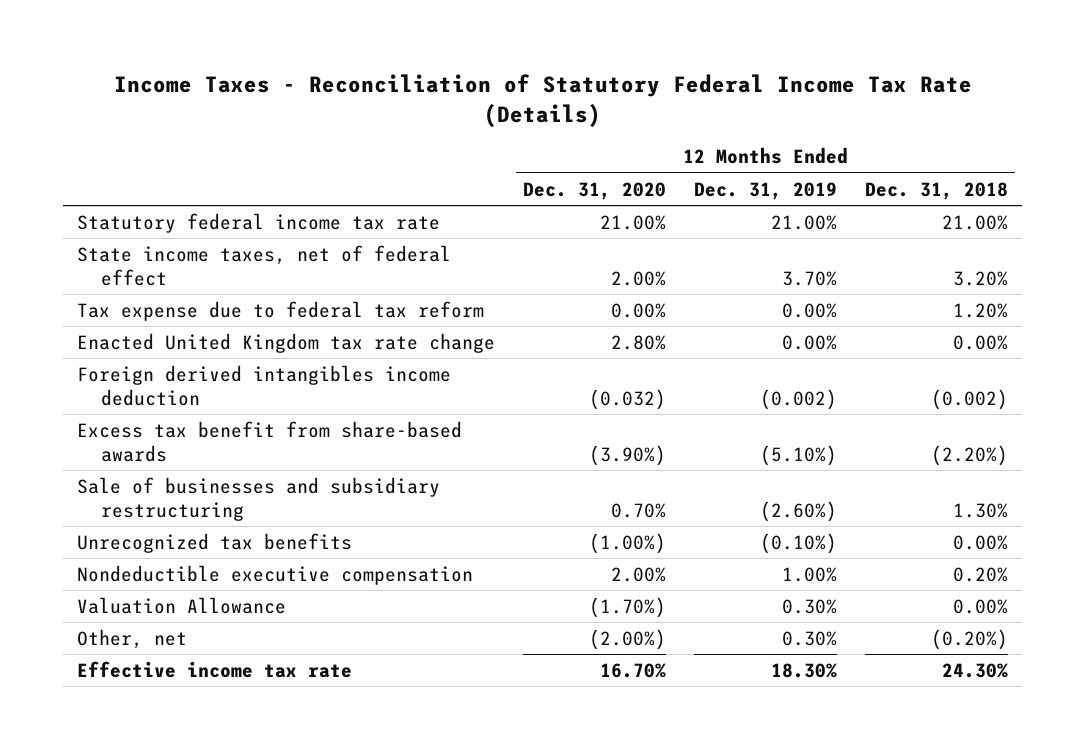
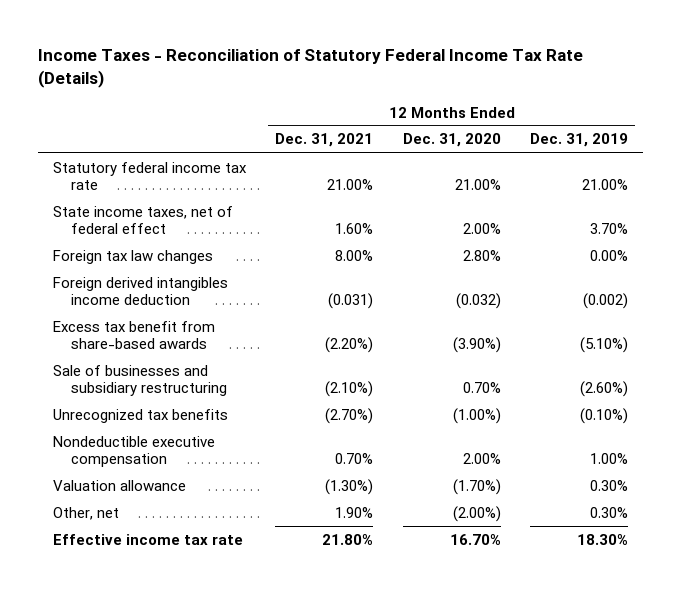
[865,181,1009,200] Dec. 31, 2018 -> none
none -> [275,133,374,148] Dec. 31, 2021
[77,300,485,321] Tax expense due to federal tax reform -> none
[77,332,496,353] Enacted United Kingdom tax rate change -> [52,249,213,264] Foreign tax law changes
[77,596,287,614] Valuation Allowance -> [52,479,186,491] Valuation allowance

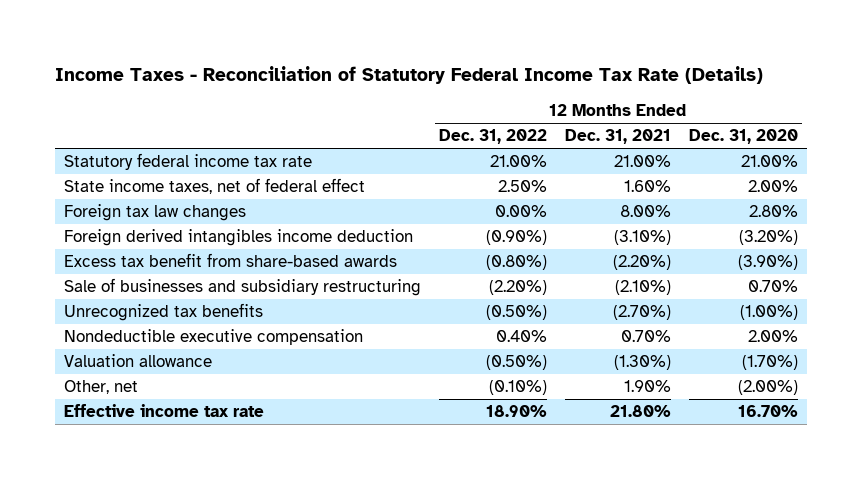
[530,133,629,148] Dec. 31, 2019 -> none
none -> [439,129,548,145] Dec. 31, 2022
[328,292,374,309] (0.031) -> [613,230,671,246] (3.10%)
[455,292,501,309] (0.032) -> [738,230,798,246] (3.20%)

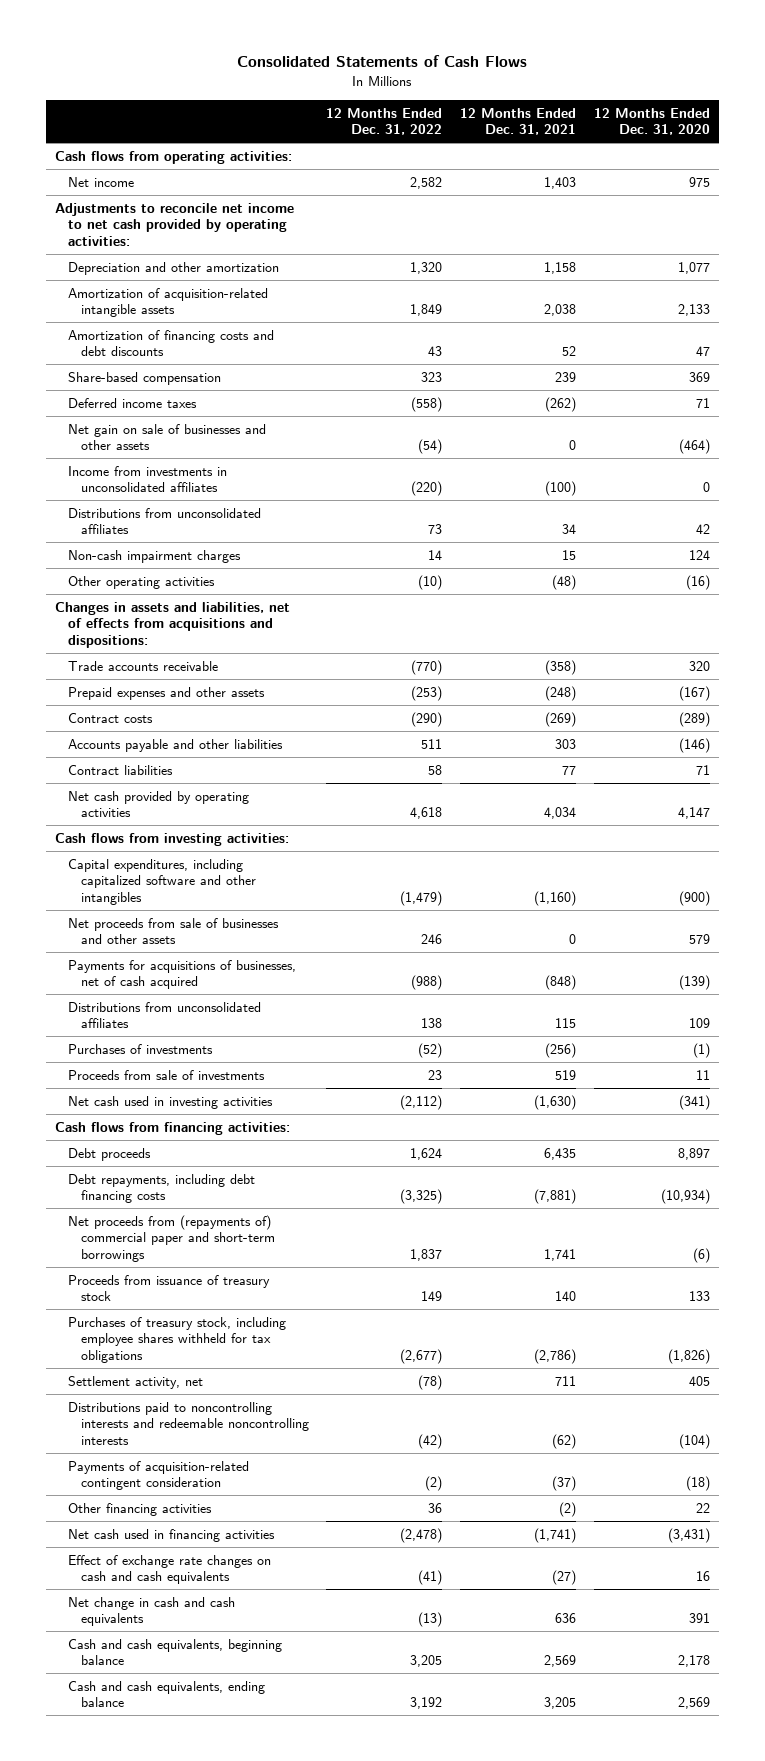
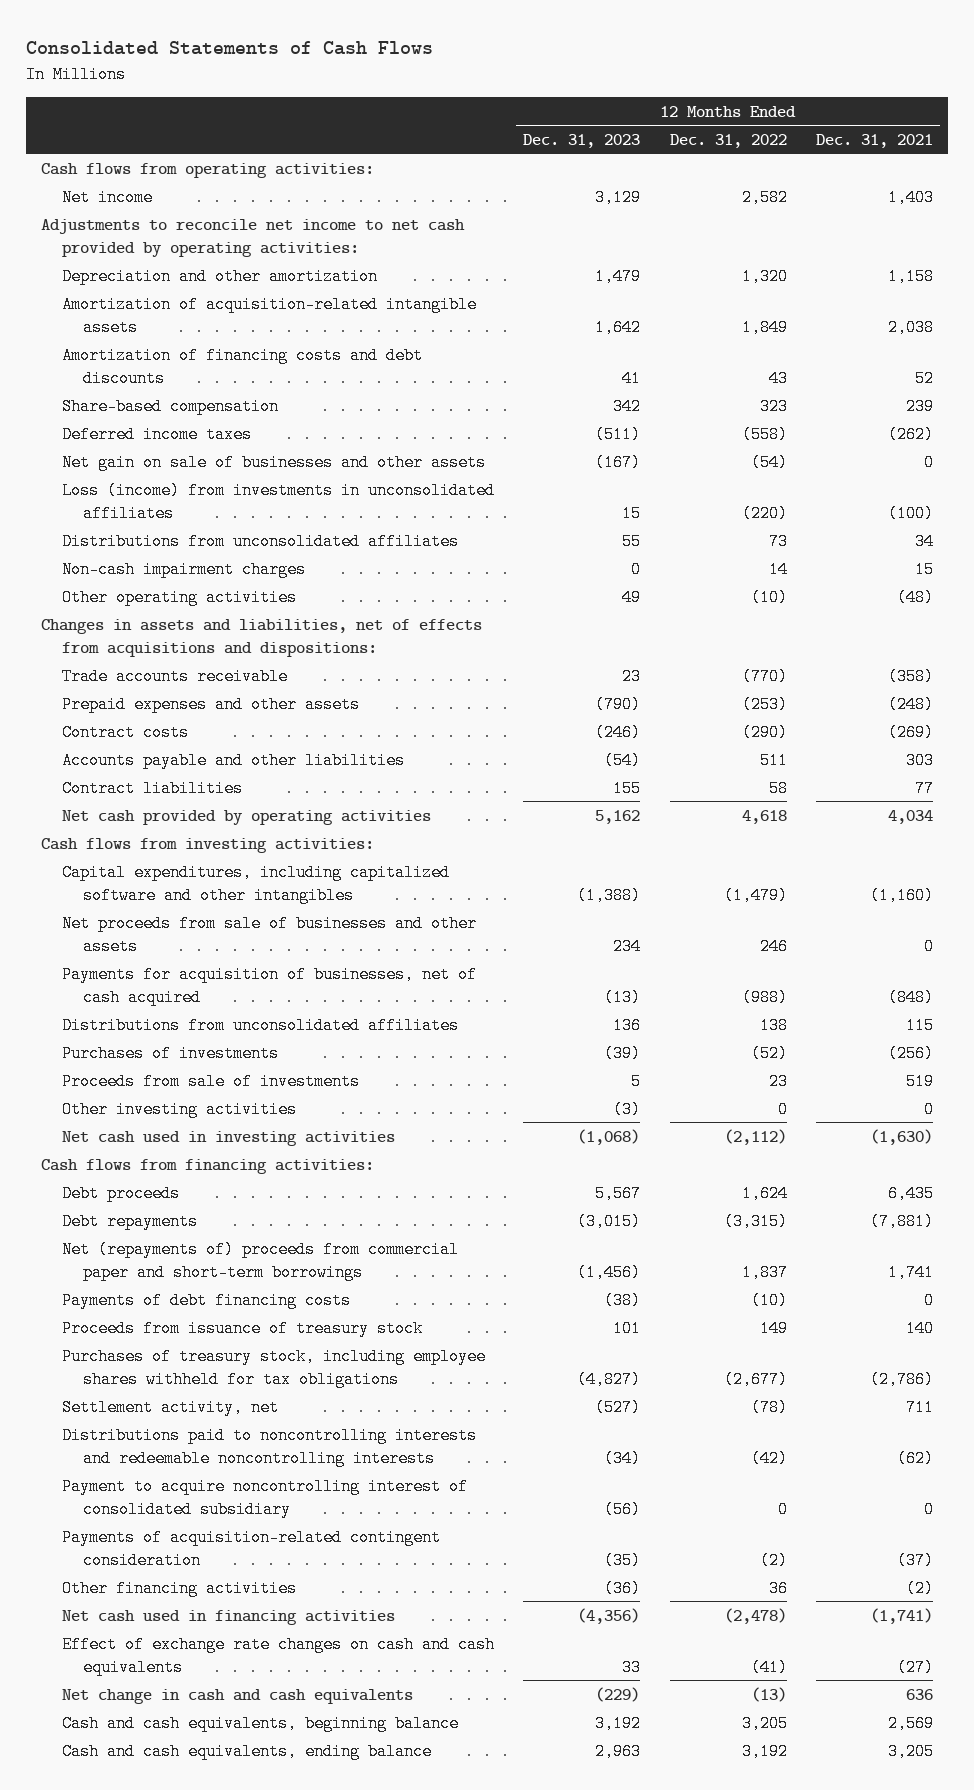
[594,107,711,136] 12 Months Ended Dec. 31, 2020 -> none
none -> [523,133,641,148] Dec. 31, 2023
[67,465,227,493] Income from investments in unconsolidated affiliates -> [62,481,496,522] Loss (income) from investments in unconsolidated affiliates
[67,959,296,990] Payments for acquisitions of businesses, net of cash acquired -> [62,965,478,1006] Payments for acquisition of businesses, net of cash acquired
none -> [62,1100,298,1118] Other investing activities
[67,1173,255,1204] Debt repayments, including debt financing costs -> [62,1212,199,1230] Debt repayments
[400,1189,443,1205] (3,325) -> [723,1212,788,1230] (3,315)
[67,1214,275,1262] Net proceeds from (repayments of) commercial paper and short-term borrowings -> [62,1240,460,1281] Net (repayments of) proceeds from commercial paper and short-term borrowings
none -> [62,1291,352,1309] Payments of debt financing costs
none -> [62,1477,469,1518] Payment to acquire noncontrolling interest of consolidated subsidiary

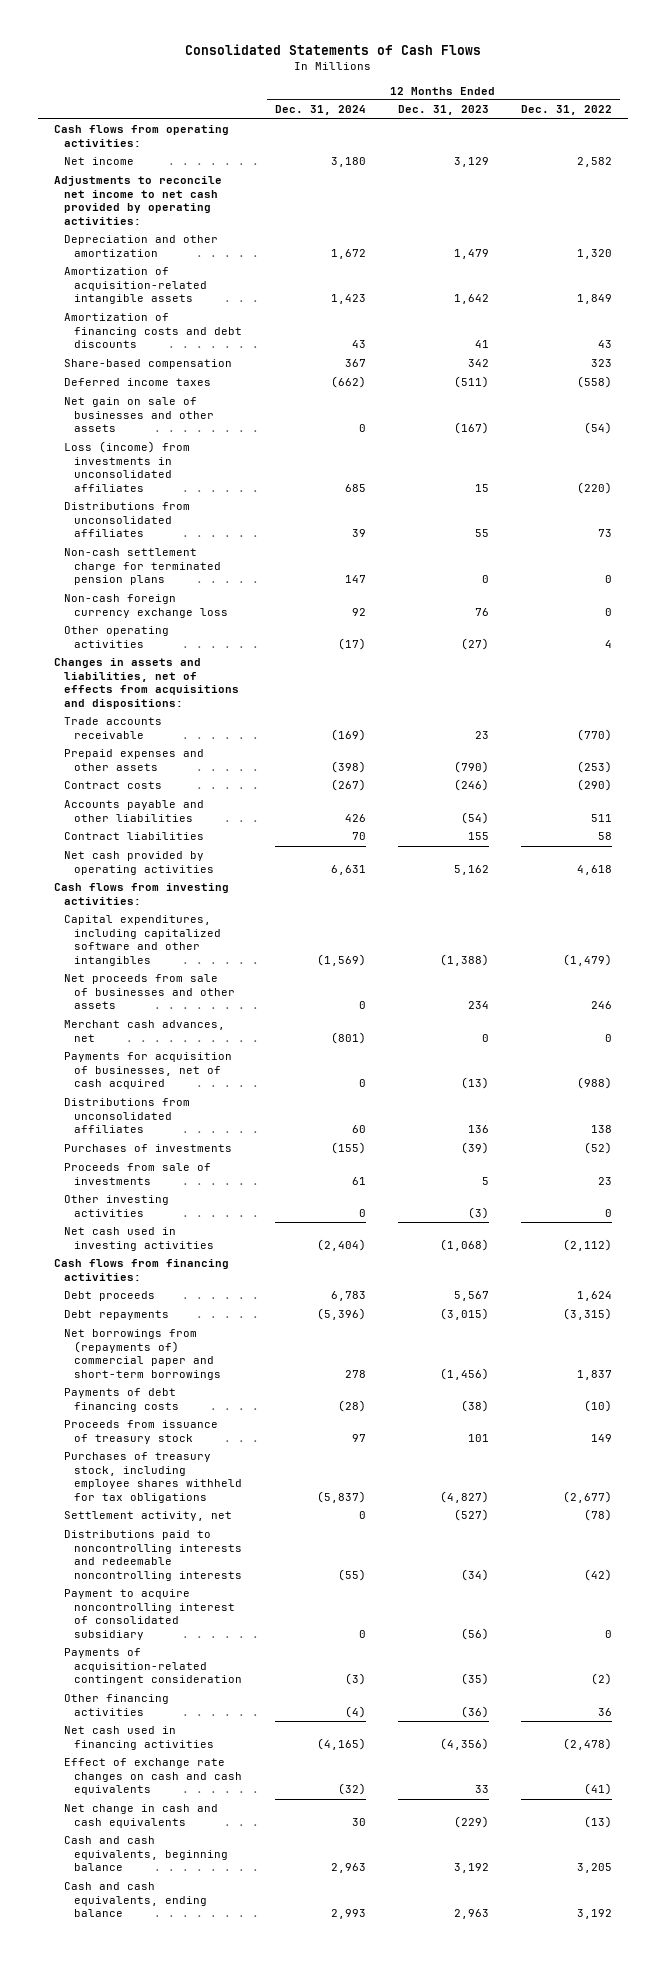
[815,133,933,148] Dec. 31, 2021 -> none
none -> [274,105,366,116] Dec. 31, 2024
[62,560,307,578] Non-cash impairment charges -> none
none -> [64,548,222,586] Non-cash settlement charge for terminated pension plans
none -> [64,594,229,618] Non-cash foreign currency exchange loss
[622,588,642,606] 49 -> [460,637,489,650] (27)
[750,588,788,606] (10) -> [604,639,612,648] 4
none -> [64,1020,226,1042] Merchant cash advances, net
[62,1240,460,1281] Net (repayments of) proceeds from commercial paper and short-term borrowings -> [64,1329,222,1380] Net borrowings from (repayments of) commercial paper and short-term borrowings

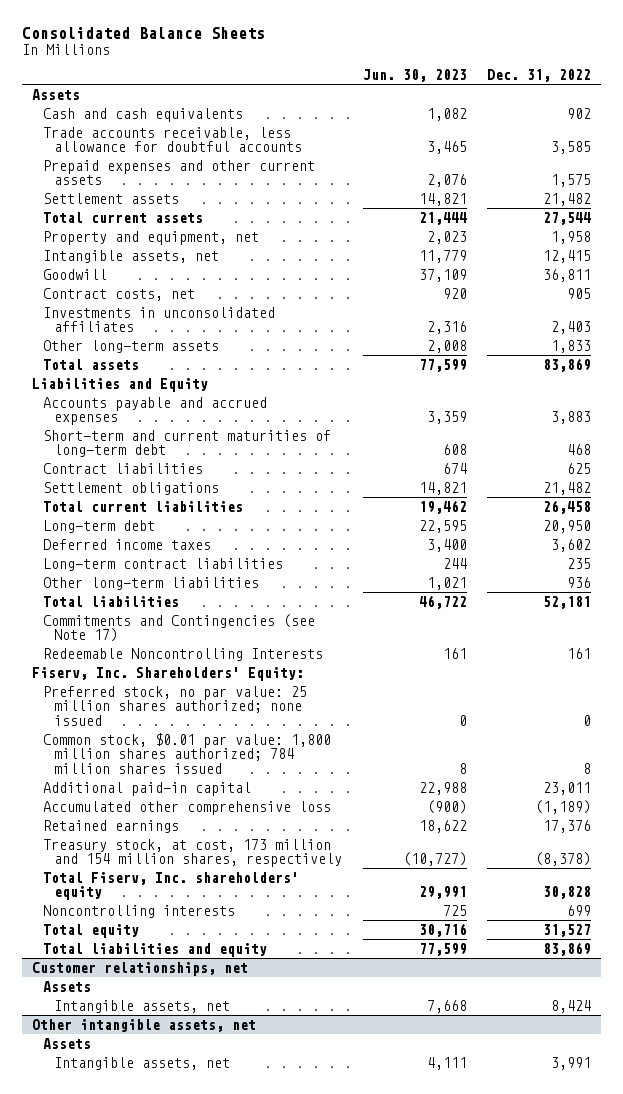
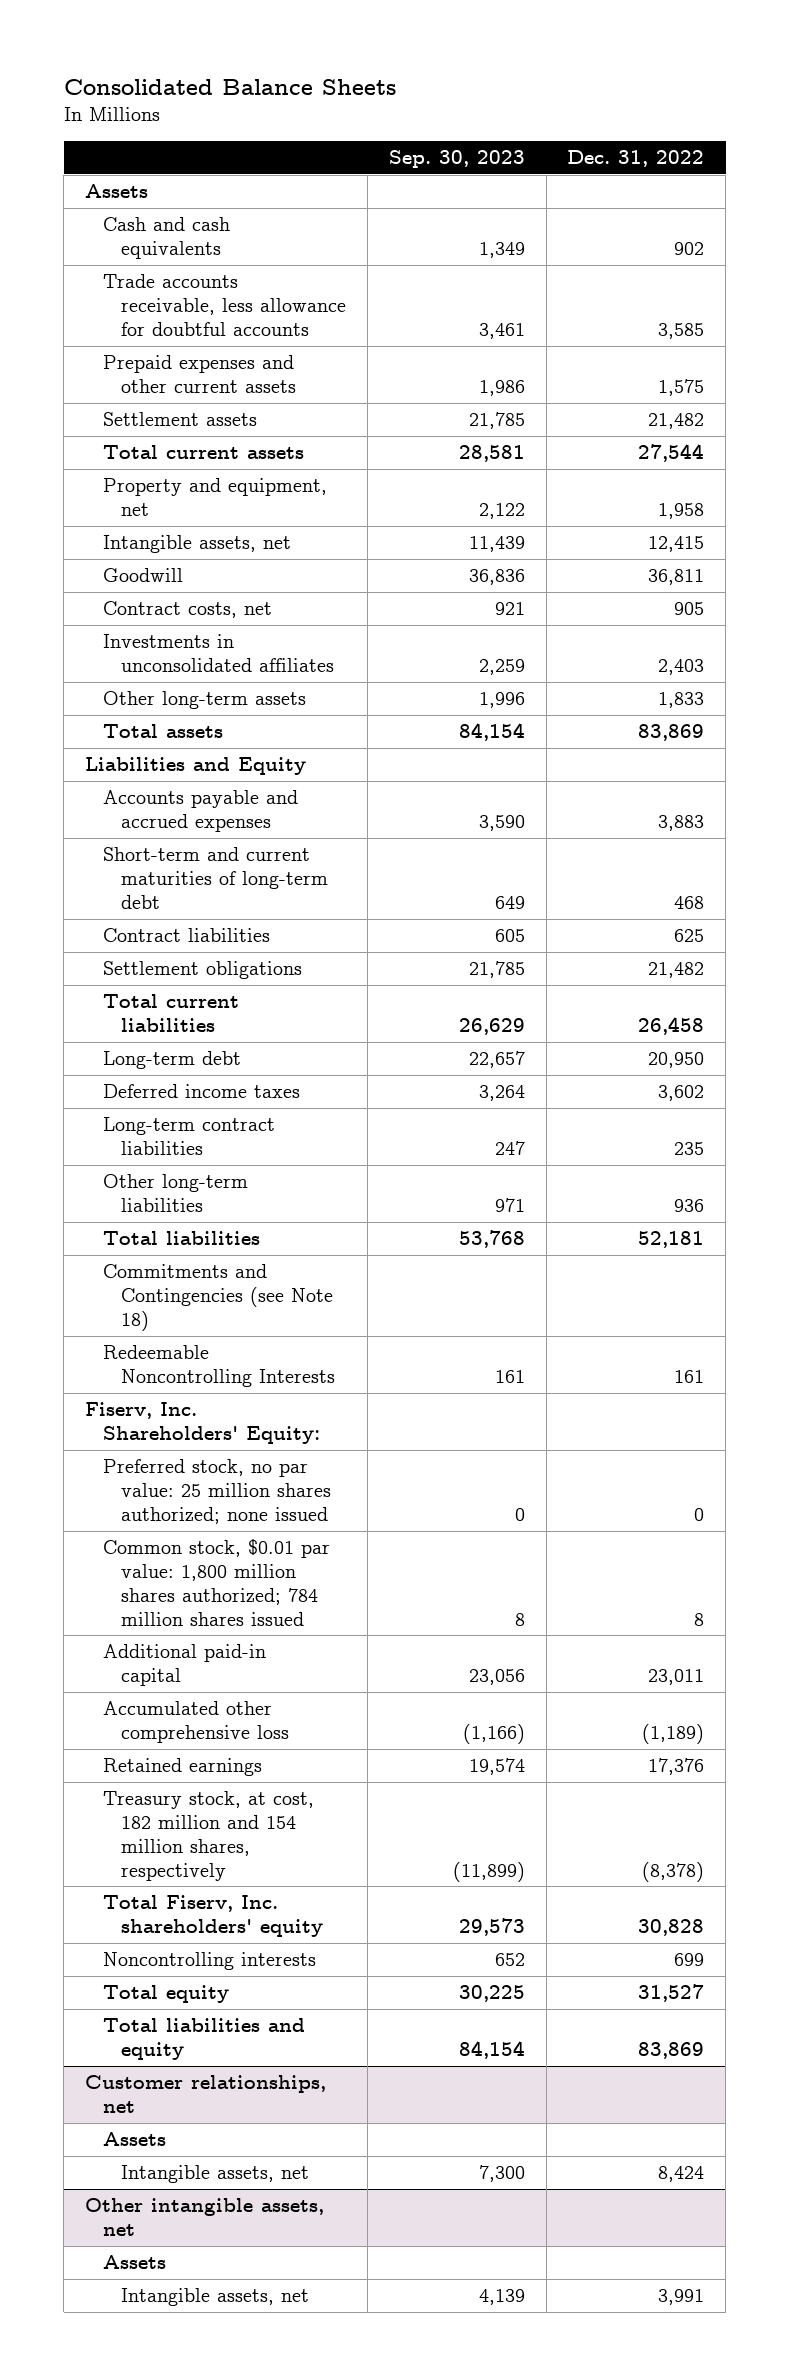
[362,69,467,83] Jun. 30, 2023 -> none
none -> [388,150,525,169] Sep. 30, 2023
[43,613,316,643] Commitments and Contingencies (see Note 17) -> [103,1264,334,1332] Commitments and Contingencies (see Note 18)
[43,838,343,868] Treasury stock, at cost, 173 million and 154 million shares, respectively -> [103,1791,315,1882] Treasury stock, at cost, 182 million and 154 million shares, respectively

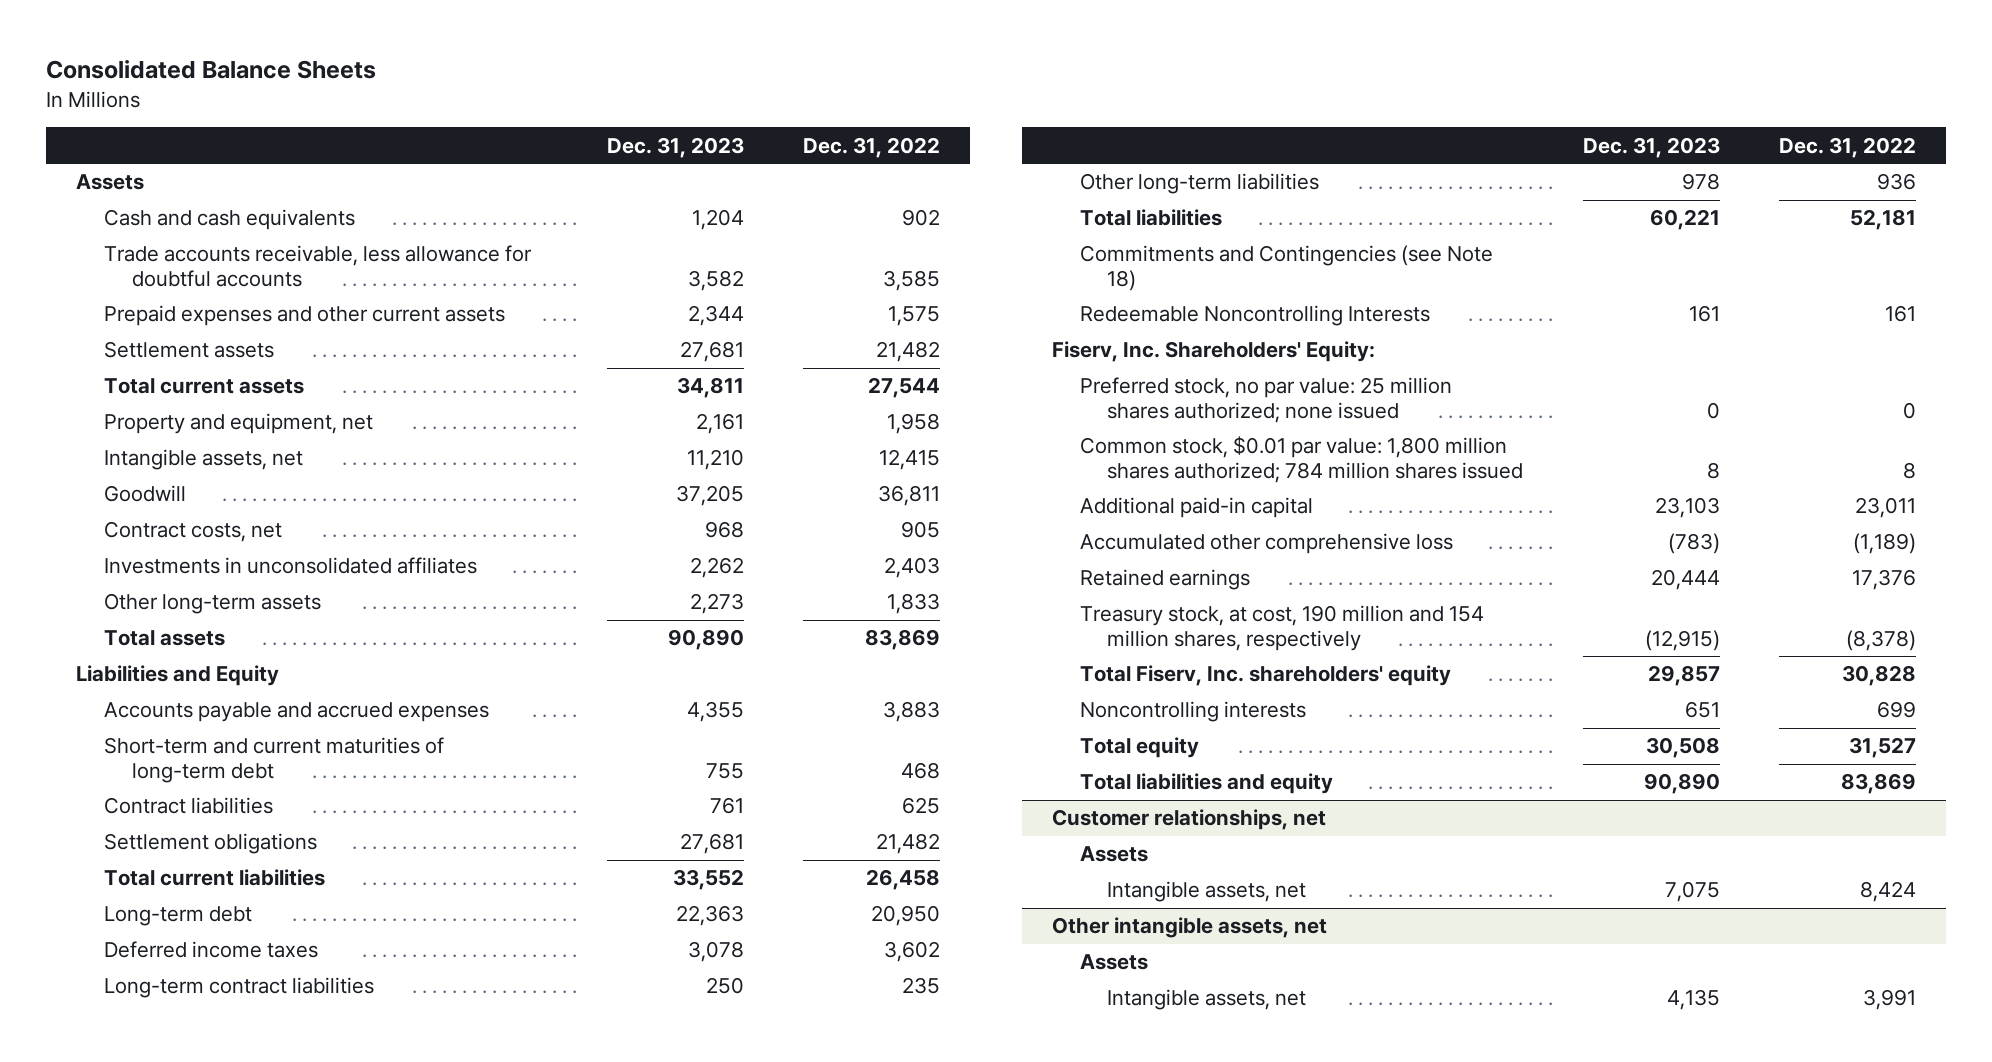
[388,150,525,169] Sep. 30, 2023 -> none
none -> [606,136,744,158] Dec. 31, 2023
[103,1791,315,1882] Treasury stock, at cost, 182 million and 154 million shares, respectively -> [1079,605,1484,651] Treasury stock, at cost, 190 million and 154 million shares, respectively

